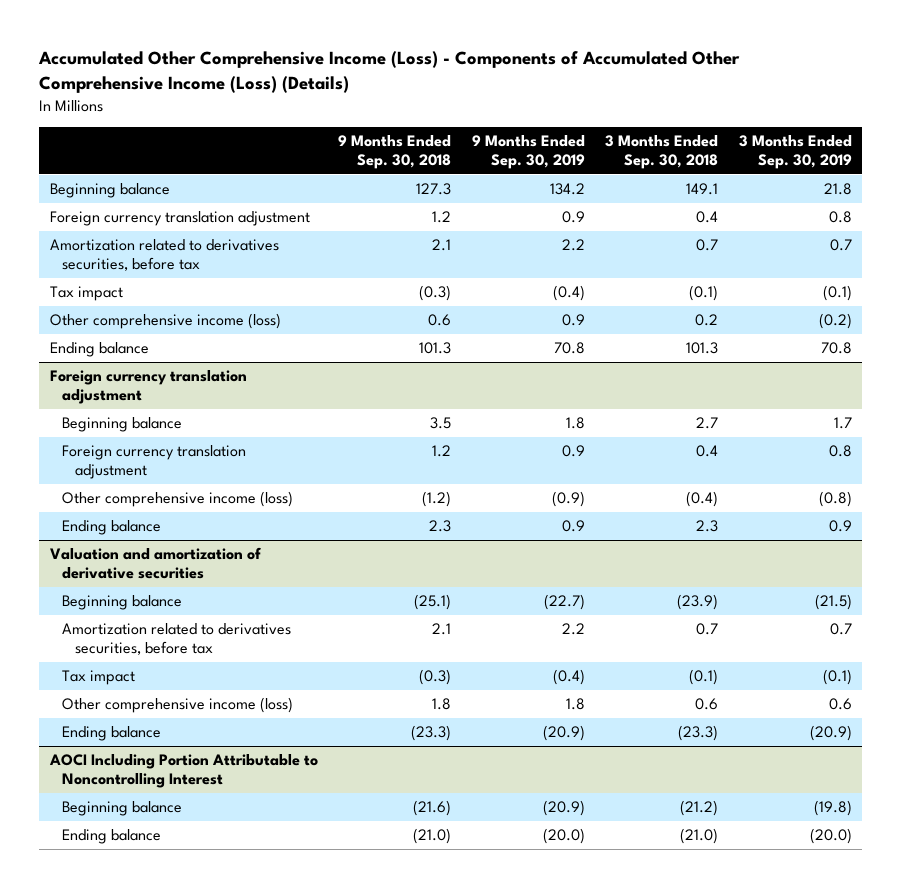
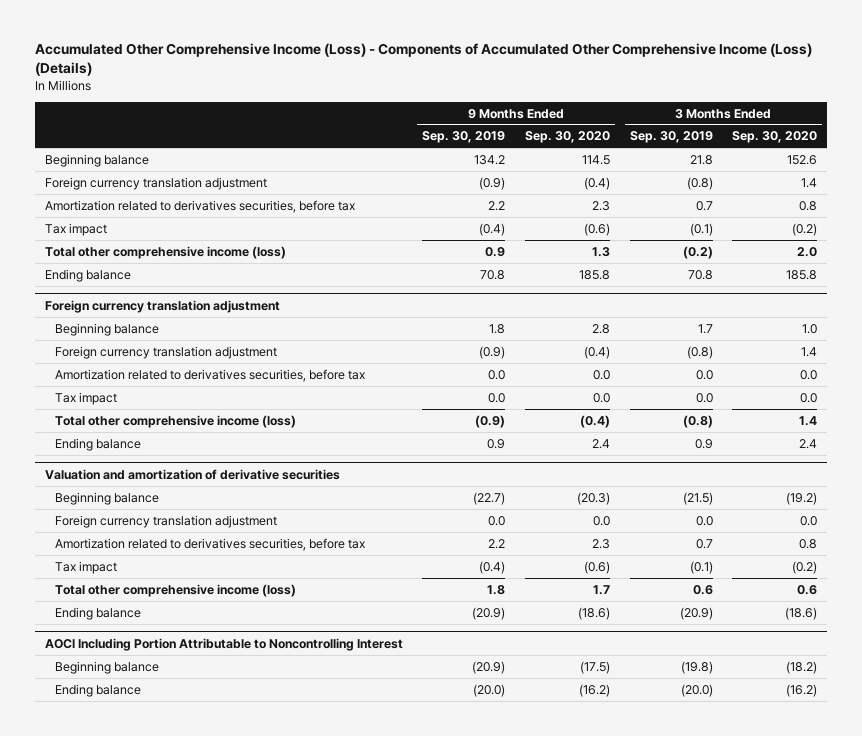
[338,135,452,169] 9 Months Ended Sep. 30, 2018 -> none
[605,135,719,169] 3 Months Ended Sep. 30, 2018 -> none
none -> [524,131,610,144] Sep. 30, 2020
none -> [732,131,818,144] Sep. 30, 2020
[561,211,585,224] 0.9 -> [479,176,506,190] (0.9)
[828,211,852,224] 0.8 -> [686,176,713,190] (0.8)
[49,313,281,330] Other comprehensive income (loss) -> [44,245,286,259] Total other comprehensive income (loss)
[561,445,585,458] 0.9 -> [479,345,506,359] (0.9)
[828,445,852,458] 0.8 -> [686,345,713,359] (0.8)
none -> [55,368,366,382] Amortization related to derivatives securities, before tax
none -> [55,391,118,405] Tax impact
[62,491,294,508] Other comprehensive income (loss) -> [55,414,297,428] Total other comprehensive income (loss)
none -> [55,514,278,528] Foreign currency translation adjustment
[62,697,294,714] Other comprehensive income (loss) -> [55,583,297,597] Total other comprehensive income (loss)

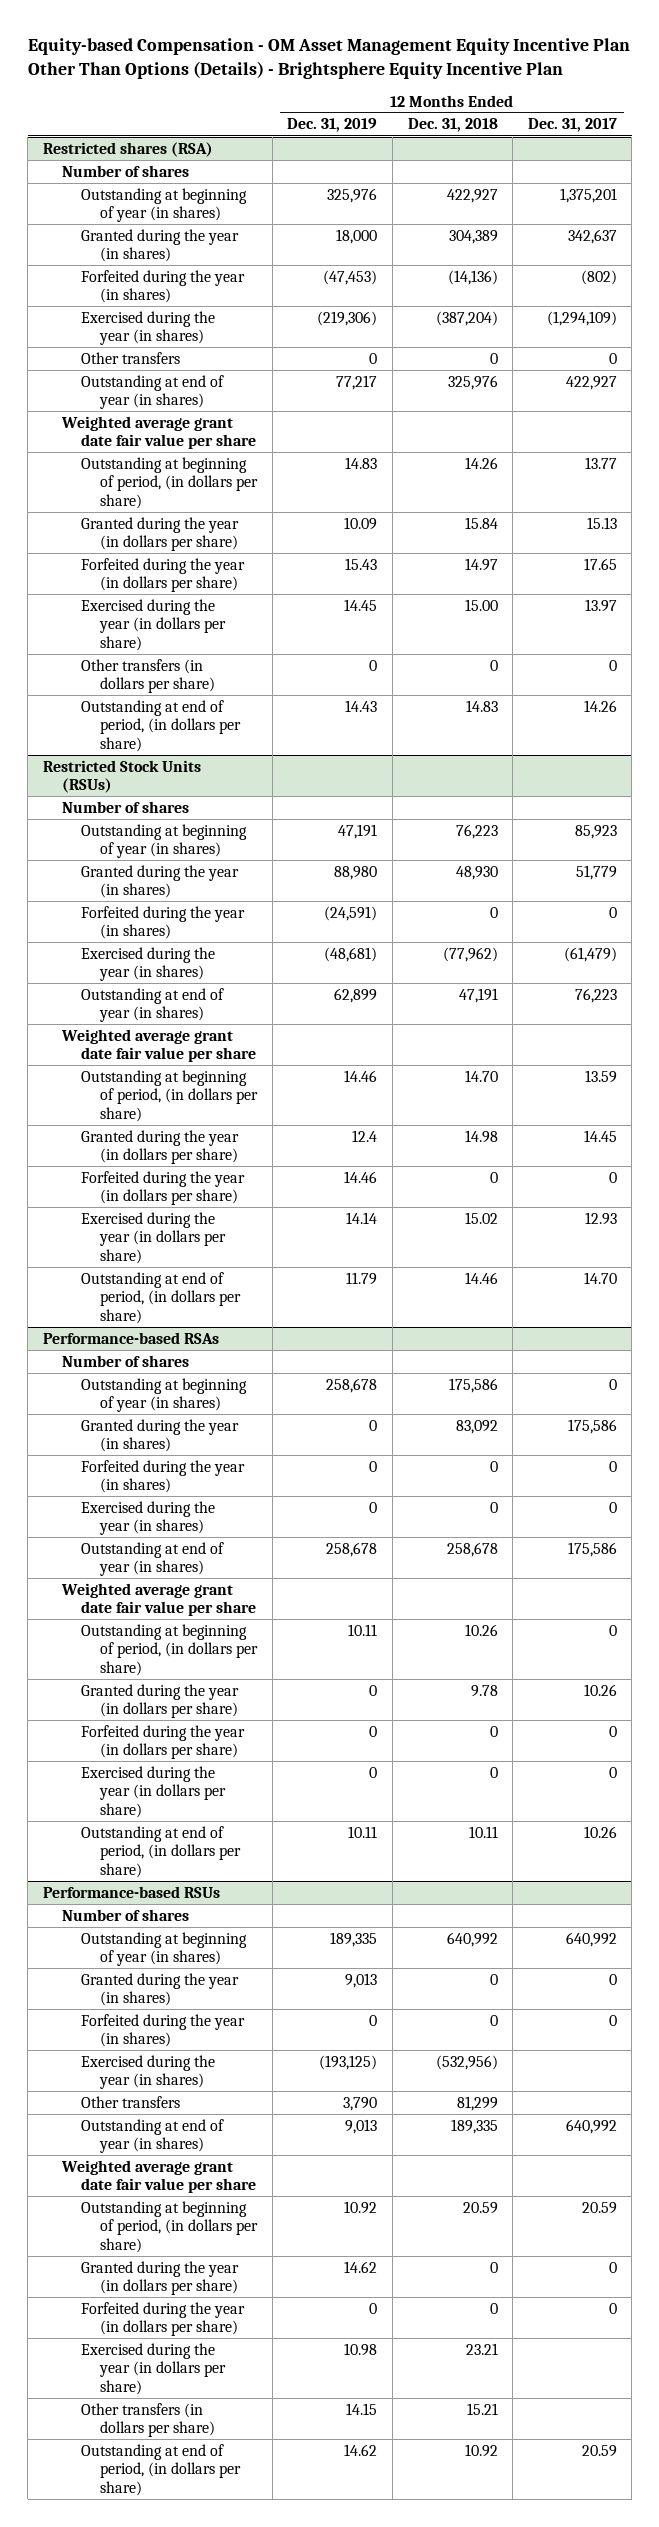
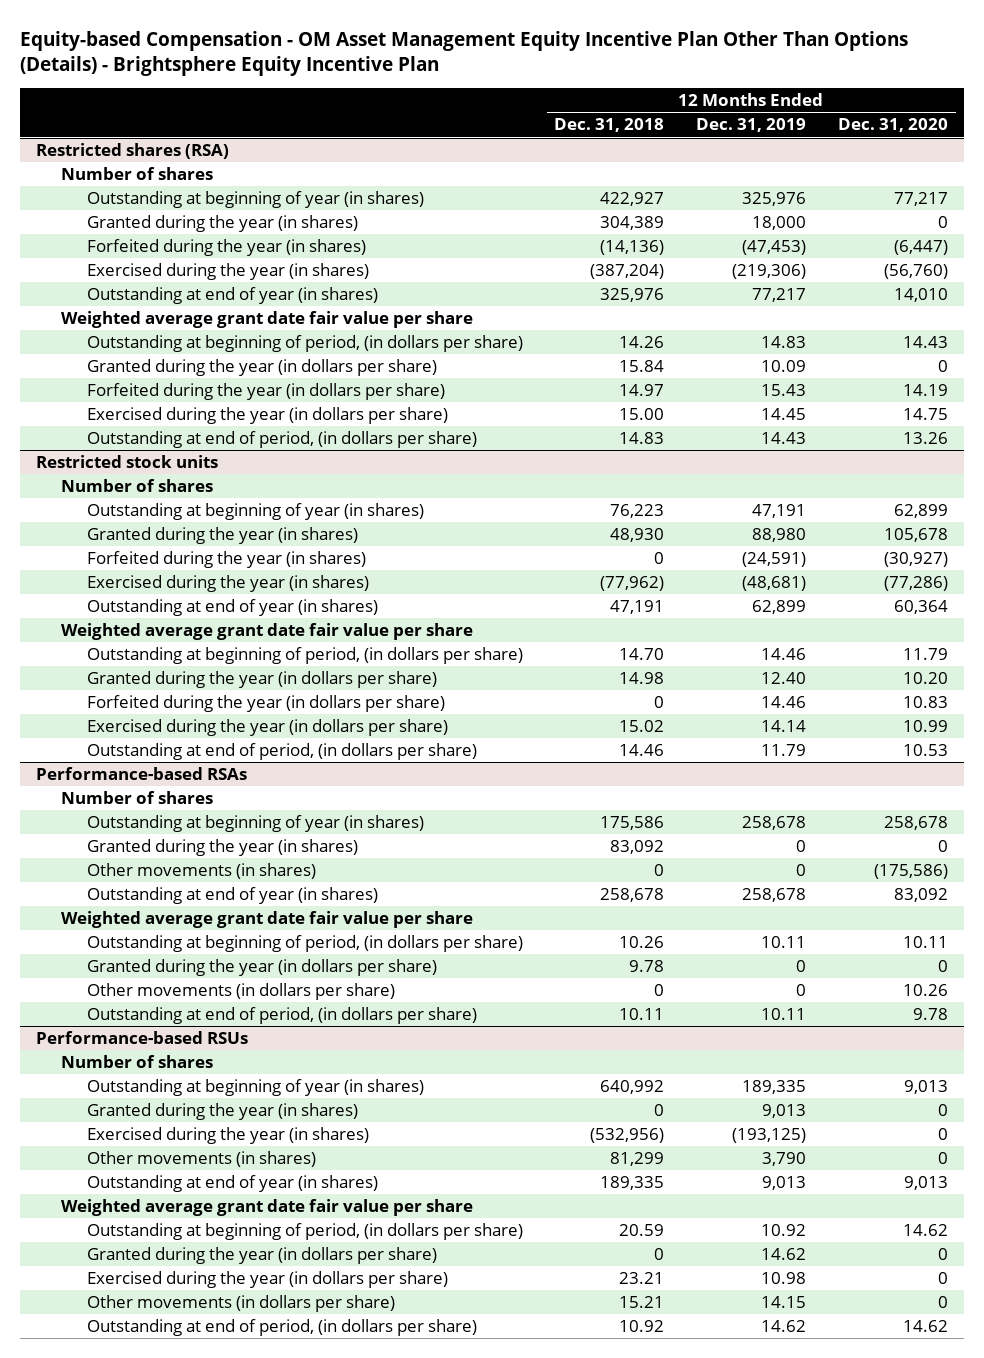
[527,118,617,133] Dec. 31, 2017 -> none
none -> [838,118,949,133] Dec. 31, 2020
[80,351,180,364] Other transfers -> none
[80,658,216,694] Other transfers (in dollars per share) -> none
[42,759,201,794] Restricted Stock Units (RSUs) -> [35,455,218,469] Restricted stock units
[352,1129,378,1142] 12.4 -> [761,672,807,685] 12.40
[80,1459,245,1494] Forfeited during the year (in shares) -> none
[80,1500,215,1536] Exercised during the year (in shares) -> none
none -> [86,863,316,880] Other movements (in shares)
[80,1724,245,1760] Forfeited during the year (in dollars per share) -> none
[80,1765,227,1818] Exercised during the year (in dollars per share) -> none
none -> [86,983,395,1001] Other movements (in dollars per share)
[80,2013,245,2048] Forfeited during the year (in shares) -> none
[80,2095,180,2108] Other transfers -> [86,1151,316,1168] Other movements (in shares)
[80,2301,245,2337] Forfeited during the year (in dollars per share) -> none
[80,2402,216,2438] Other transfers (in dollars per share) -> [86,1295,395,1313] Other movements (in dollars per share)

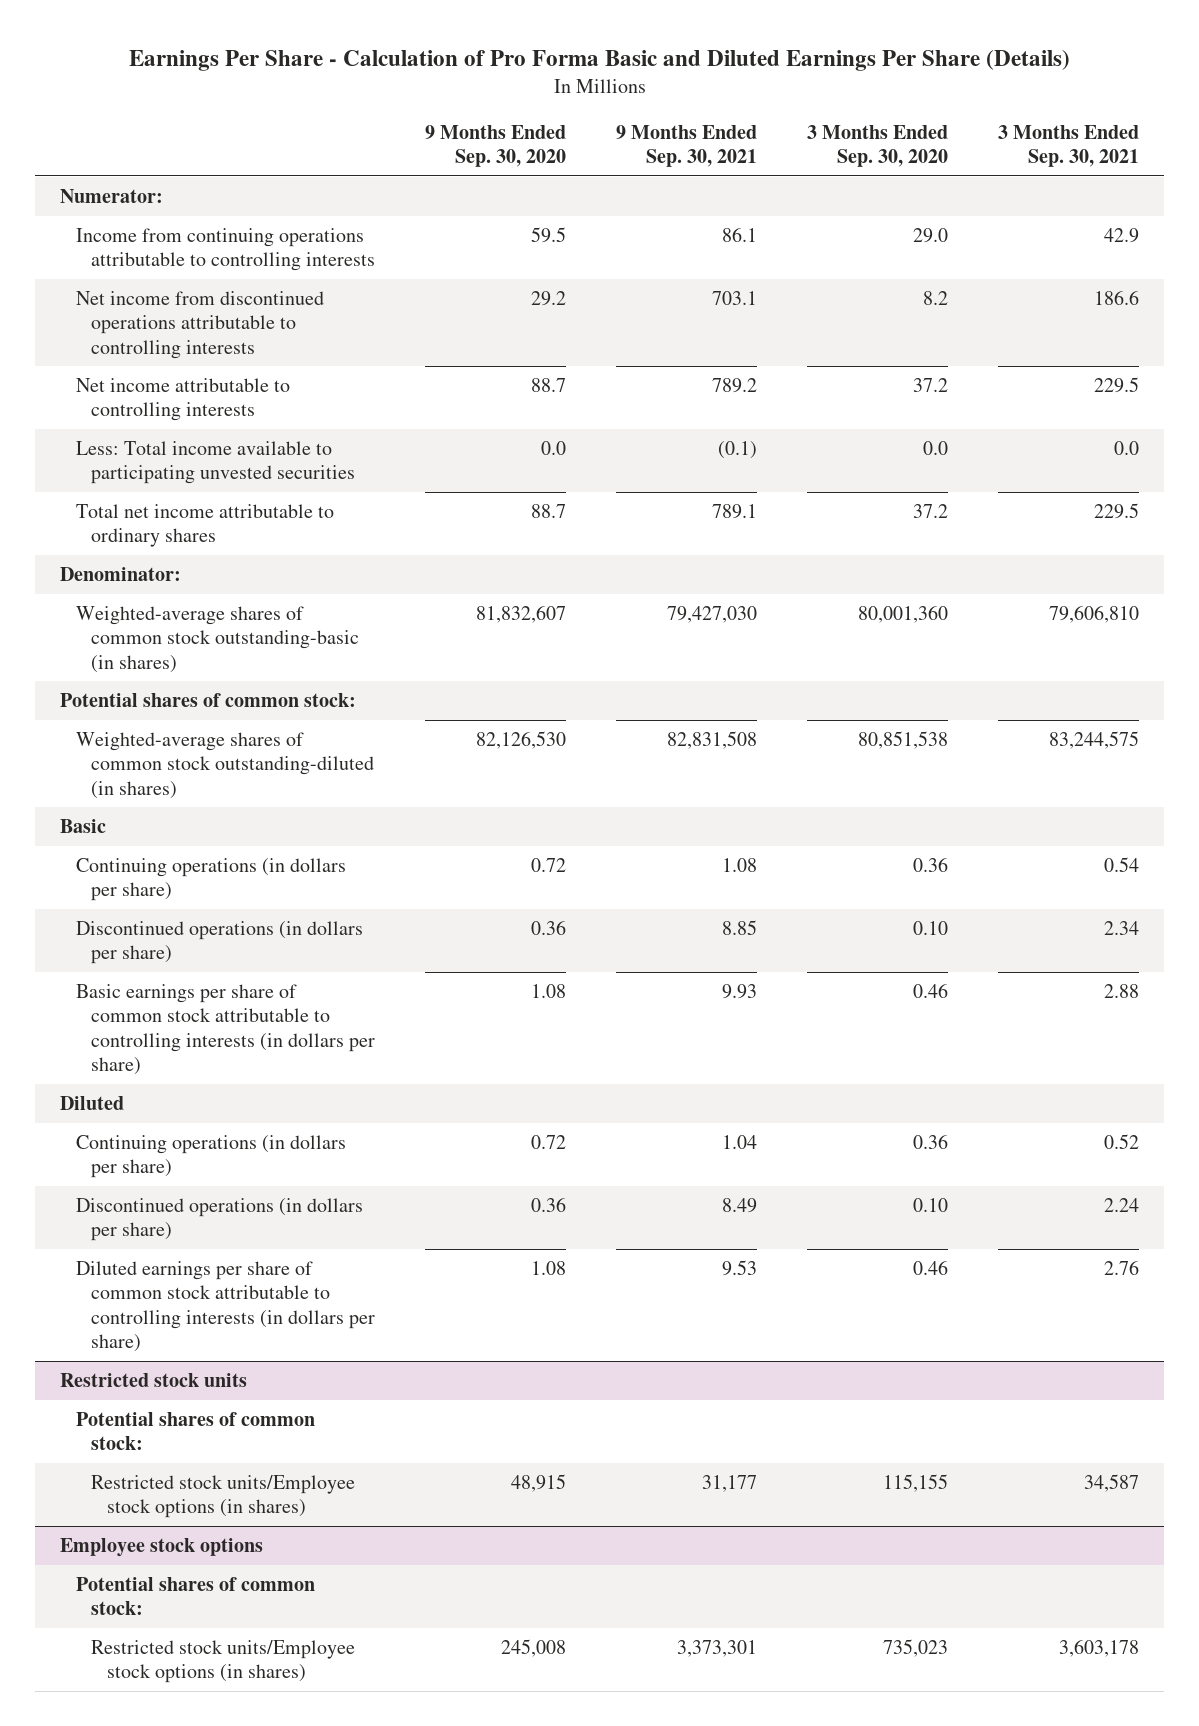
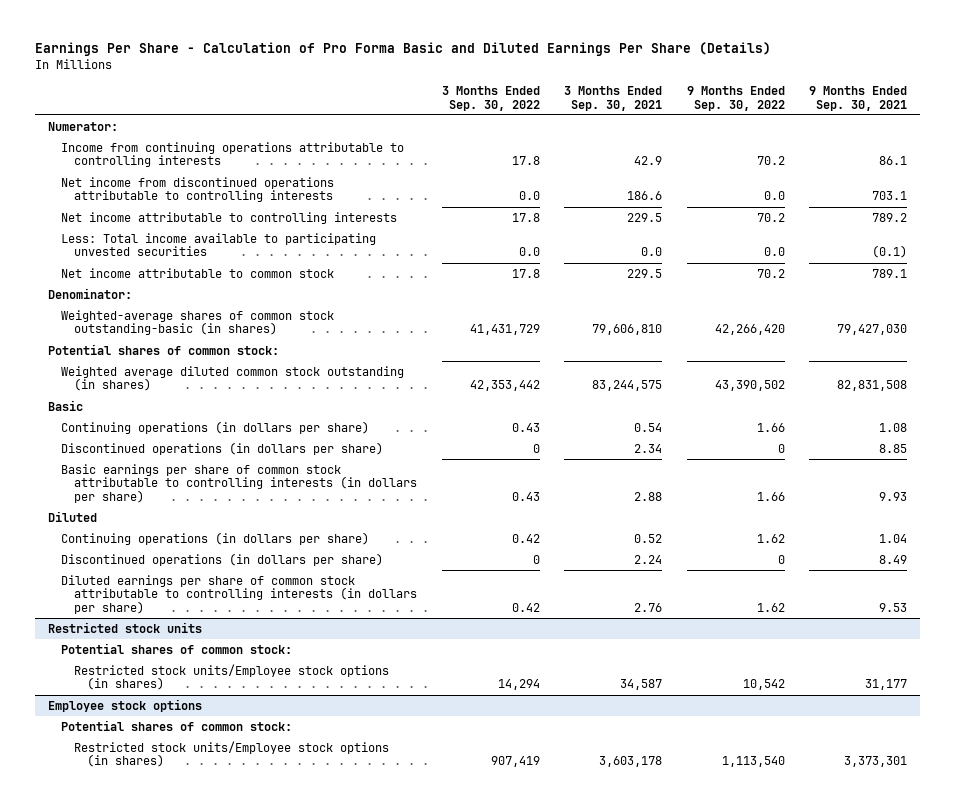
[425,124,567,168] 9 Months Ended Sep. 30, 2020 -> none
[807,124,949,168] 3 Months Ended Sep. 30, 2020 -> none
none -> [441,85,540,111] 3 Months Ended Sep. 30, 2022
none -> [686,85,785,111] 9 Months Ended Sep. 30, 2022
[75,503,334,548] Total net income attributable to ordinary shares -> [60,267,334,278] Net income attributable to common stock
[75,731,375,799] Weighted-average shares of common stock outstanding-diluted (in shares) -> [60,365,404,392] Weighted average diluted common stock outstanding (in shares)

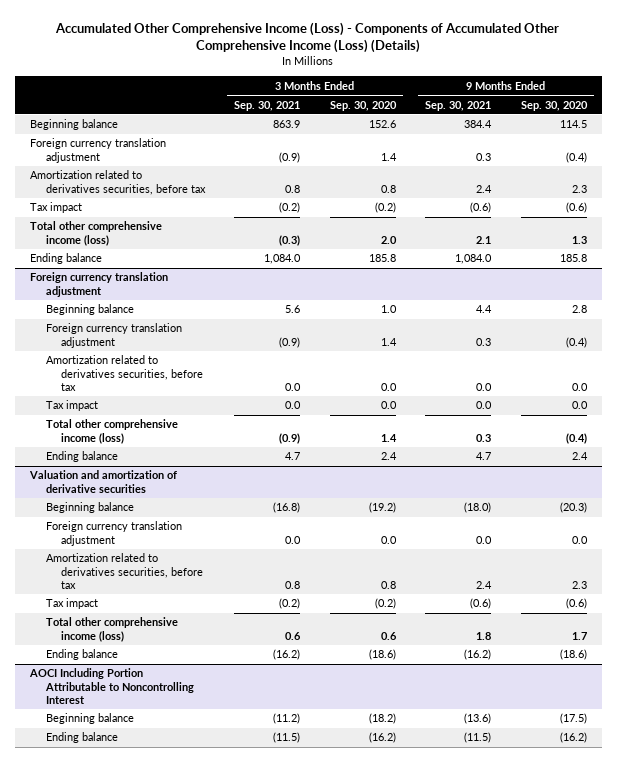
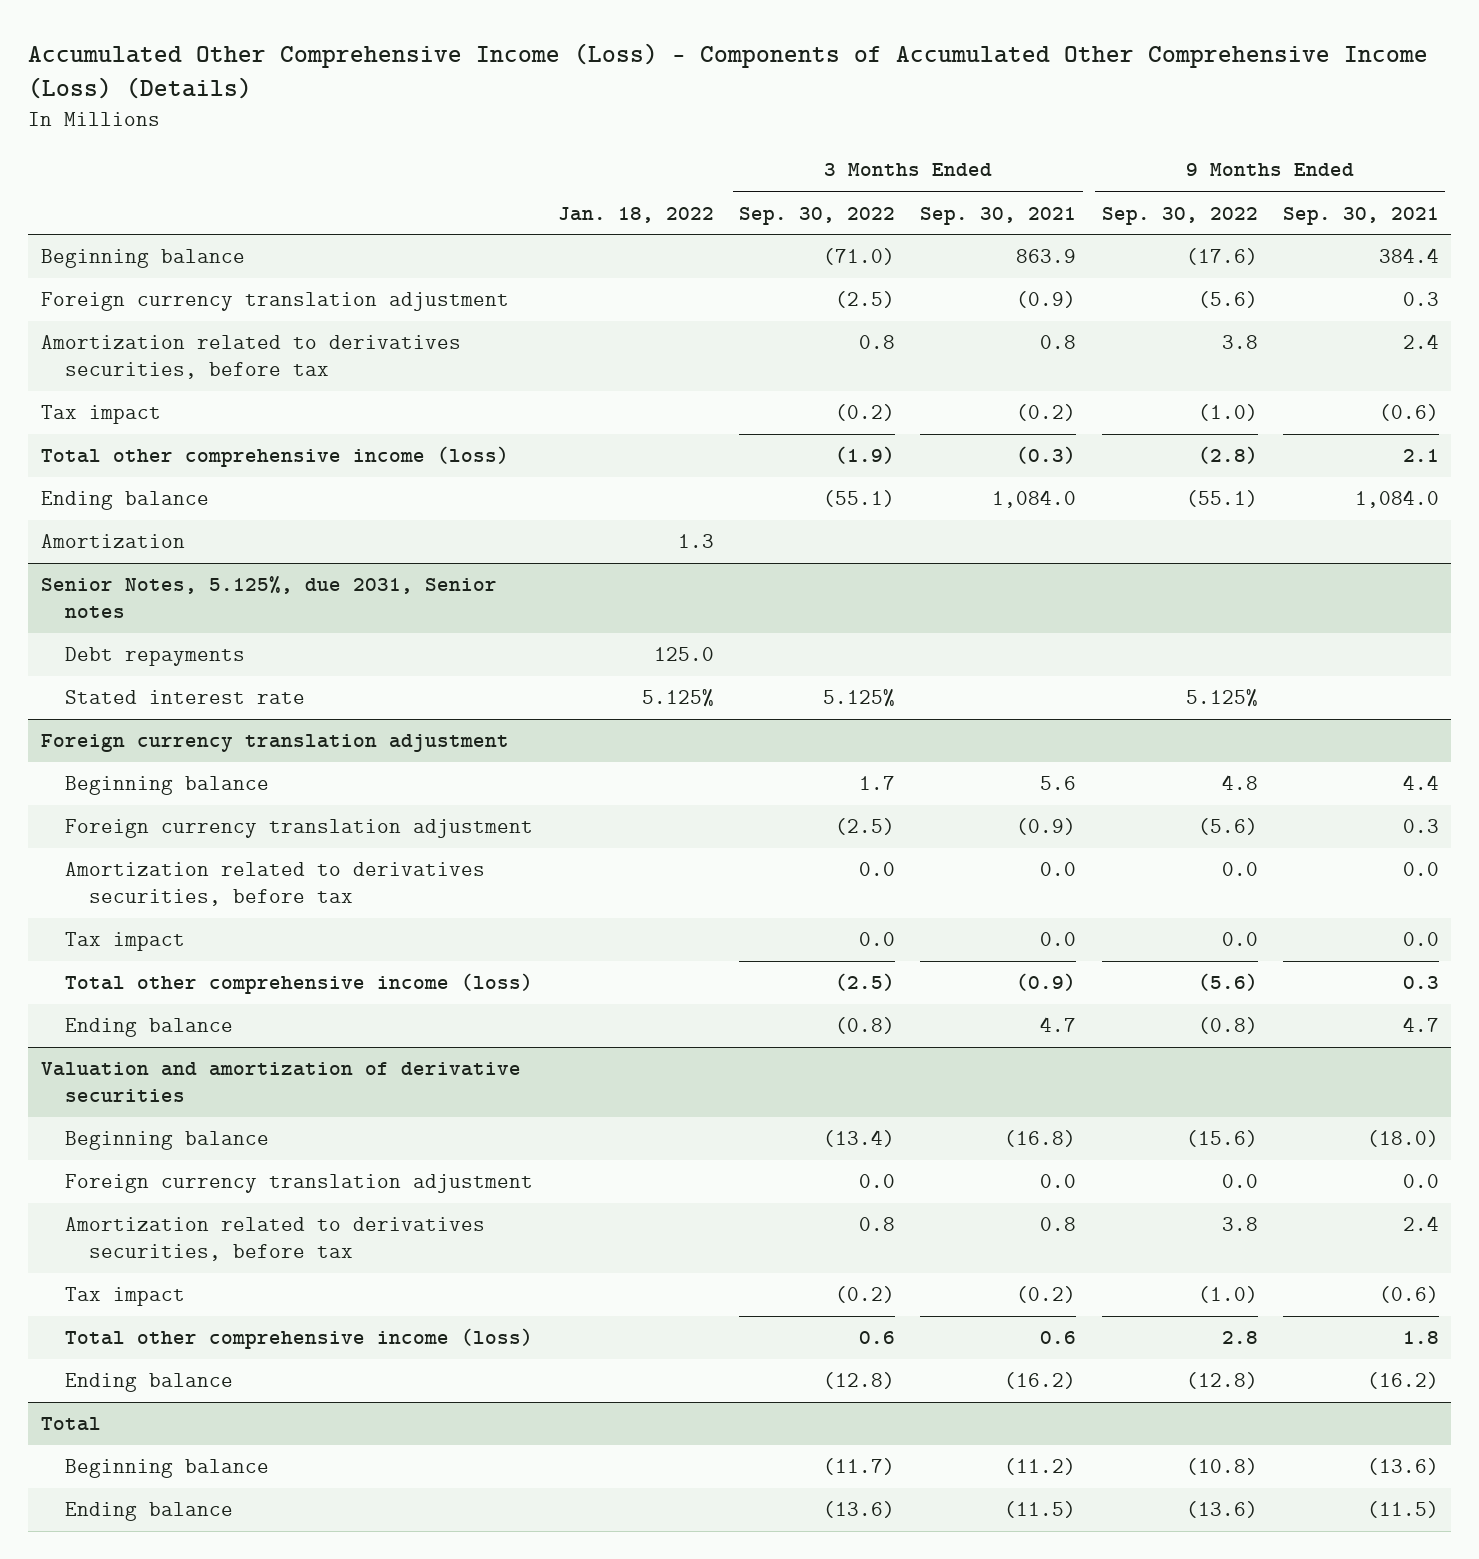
[329,100,397,111] Sep. 30, 2020 -> none
[520,100,588,111] Sep. 30, 2020 -> none
none -> [557,206,714,223] Jan. 18, 2022
none -> [739,206,896,225] Sep. 30, 2022
none -> [1101,206,1258,225] Sep. 30, 2022
none -> [40,534,185,549] Amortization
none -> [40,576,497,619] Senior Notes, 5.125%, due 2031, Senior notes
none -> [64,647,245,667] Debt repayments
none -> [64,690,305,705] Stated interest rate
[29,668,194,704] AOCI Including Portion Attributable to Noncontrolling Interest -> [40,1417,101,1432] Total

